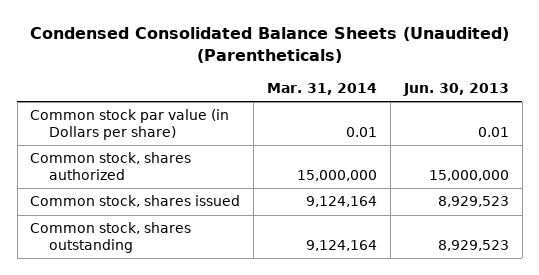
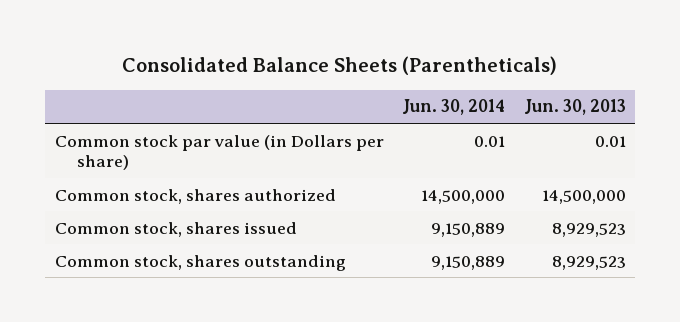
[29,26,509,63] Condensed Consolidated Balance Sheets (Unaudited) (Parentheticals) -> [122,56,558,76] Consolidated Balance Sheets (Parentheticals)
[267,83,378,96] Mar. 31, 2014 -> none
none -> [402,99,506,116] Jun. 30, 2014
[428,169,509,181] 15,000,000 -> [541,189,626,204] 14,500,000

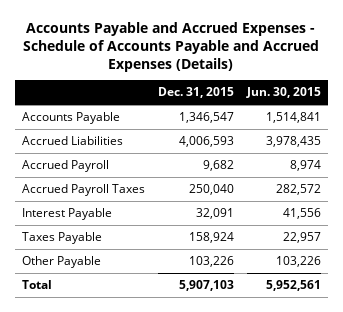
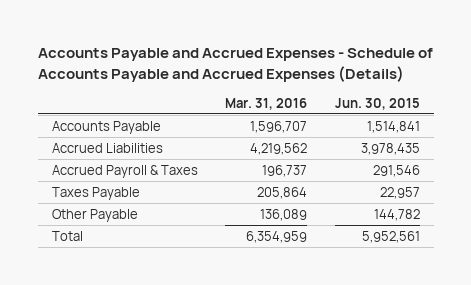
[157,87,234,99] Dec. 31, 2015 -> none
none -> [225,97,308,110] Mar. 31, 2016
[21,159,109,172] Accrued Payroll -> none
[21,207,112,220] Interest Payable -> none
[21,183,145,196] Accrued Payroll Taxes -> [51,164,198,178] Accrued Payroll & Taxes
[276,183,322,195] 282,572 -> [372,164,420,177] 291,546
[276,255,322,267] 103,226 -> [373,208,420,221] 144,782

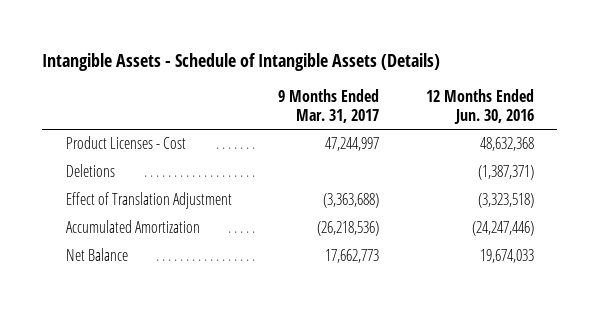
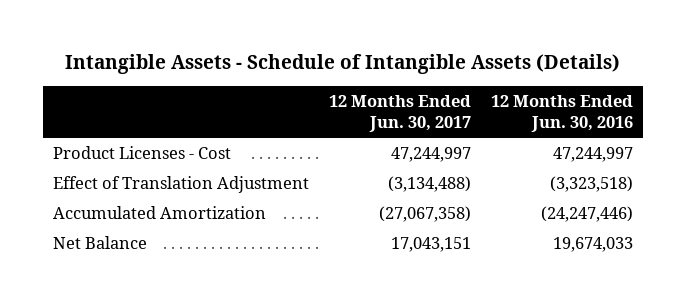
[278,89,380,124] 9 Months Ended Mar. 31, 2017 -> none
none -> [329,94,472,133] 12 Months Ended Jun. 30, 2017
[65,164,115,178] Deletions -> none
[479,137,534,152] 48,632,368 -> [553,146,634,162] 47,244,997

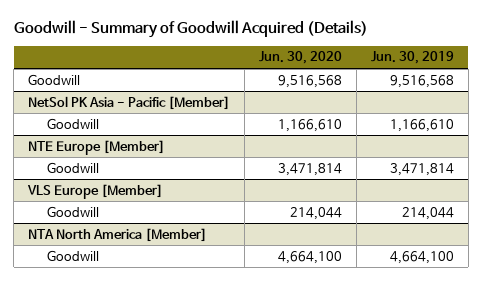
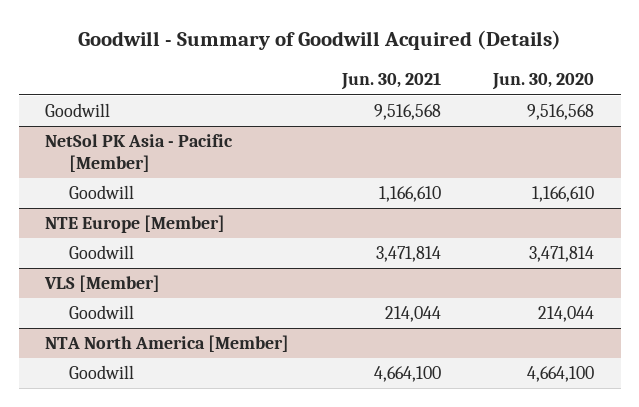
[371,51,455,65] Jun. 30, 2019 -> none
none -> [340,72,441,91] Jun. 30, 2021
[27,183,164,199] VLS Europe [Member] -> [44,275,161,293] VLS [Member]

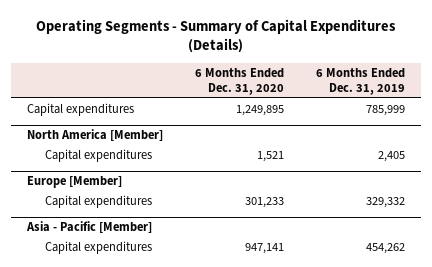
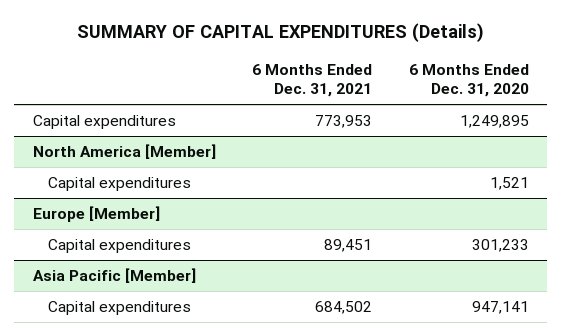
[36,18,397,54] Operating Segments - Summary of Capital Expenditures (Details) -> [76,23,484,43] SUMMARY OF CAPITAL EXPENDITURES (Details)
[315,67,405,96] 6 Months Ended Dec. 31, 2019 -> none
none -> [252,63,373,98] 6 Months Ended Dec. 31, 2021
[26,221,153,234] Asia - Pacific [Member] -> [32,267,196,283] Asia Pacific [Member]

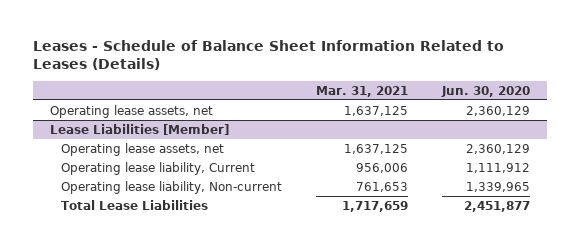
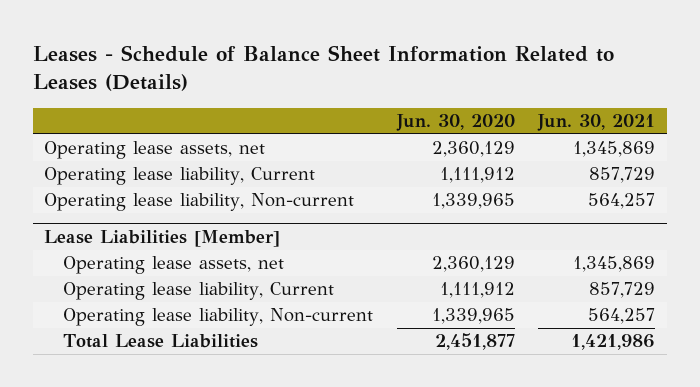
[315,85,408,97] Mar. 31, 2021 -> none
none -> [537,114,656,132] Jun. 30, 2021
none -> [44,167,316,186] Operating lease liability, Current
none -> [44,193,355,212] Operating lease liability, Non-current

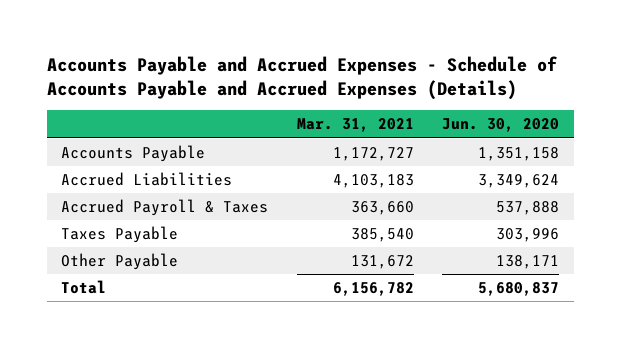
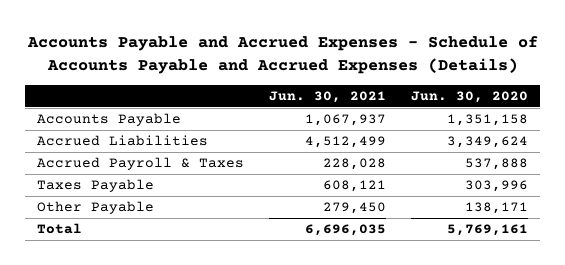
[296,118,414,133] Mar. 31, 2021 -> none
none -> [269,91,387,104] Jun. 30, 2021
[478,282,560,297] 5,680,837 -> [446,224,528,237] 5,769,161

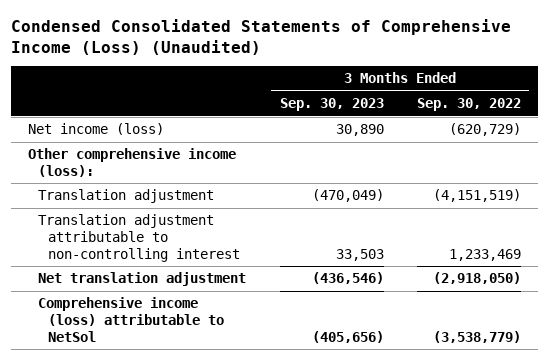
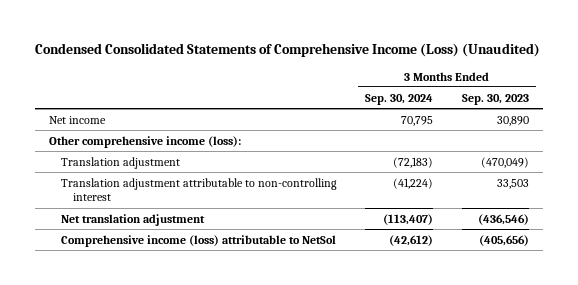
[417,98,522,112] Sep. 30, 2022 -> none
none -> [365,93,434,105] Sep. 30, 2024
[28,123,165,136] Net income (loss) -> [49,115,107,124] Net income

